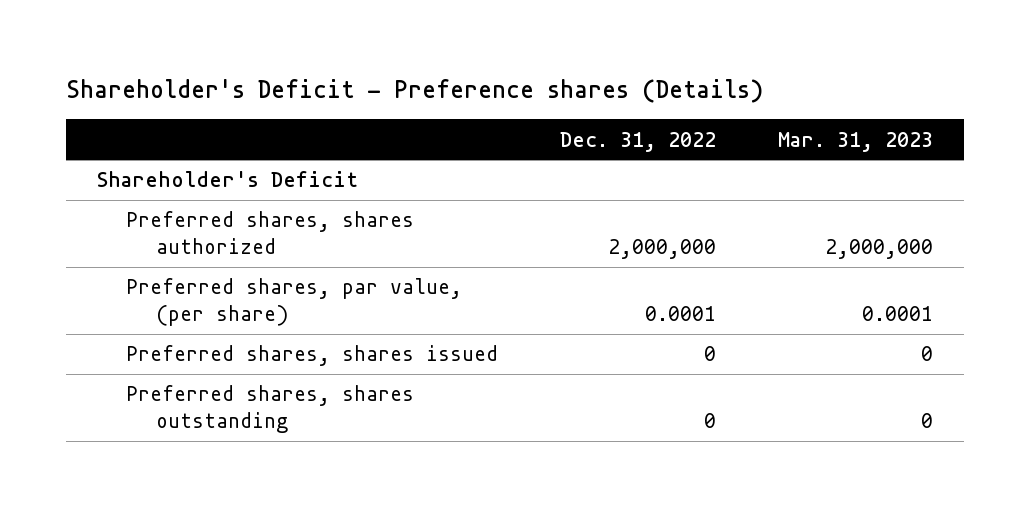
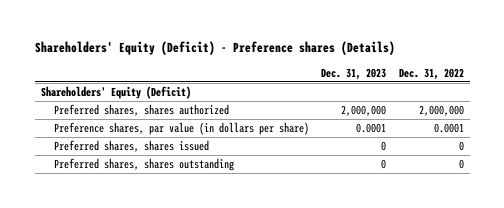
[65,79,763,104] Shareholder's Deficit - Preference shares (Details) -> [34,41,395,56] Shareholders' Equity (Deficit) - Preference shares (Details)
[777,131,933,152] Mar. 31, 2023 -> none
none -> [321,67,387,80] Dec. 31, 2023
[96,171,358,188] Shareholder's Deficit -> [40,85,191,99] Shareholders' Equity (Deficit)
[126,278,463,327] Preferred shares, par value, (per share) -> [54,121,310,135] Preference shares, par value (in dollars per share)

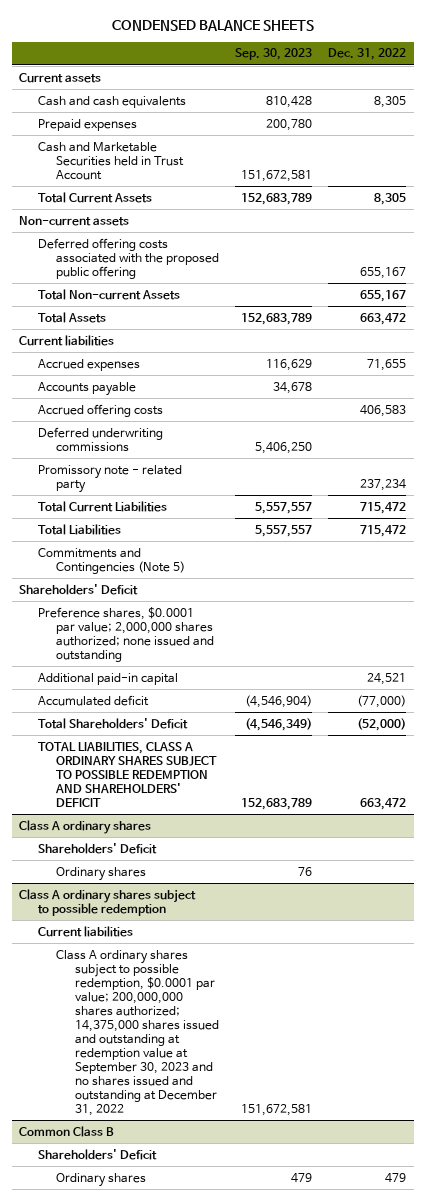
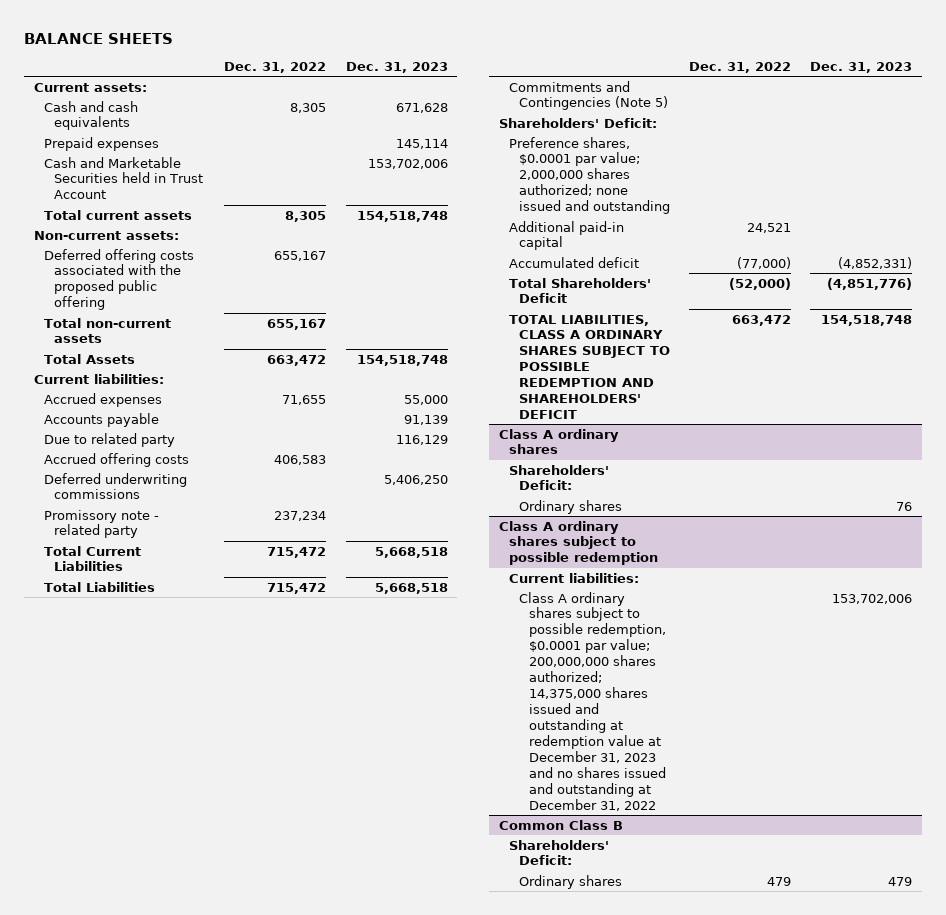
[111,19,314,31] CONDENSED BALANCE SHEETS -> [24,32,174,44] BALANCE SHEETS
[235,48,313,61] Sep. 30, 2023 -> none
none -> [345,61,448,73] Dec. 31, 2023
[19,72,102,83] Current assets -> [33,82,147,92] Current assets:
[37,191,152,203] Total Current Assets -> [43,209,192,220] Total current assets
[19,215,130,226] Non-current assets -> [33,230,179,240] Non-current assets:
[37,288,180,300] Total Non-current Assets -> [43,317,171,344] Total non-current assets
[19,334,115,346] Current liabilities -> [33,373,164,384] Current liabilities:
none -> [43,432,175,447] Due to related party
[19,583,139,595] Shareholders' Deficit -> [498,117,657,128] Shareholders' Deficit:
[37,842,157,854] Shareholders' Deficit -> [508,464,609,491] Shareholders' Deficit:
[37,925,133,937] Current liabilities -> [508,572,639,583] Current liabilities:
[56,949,219,1117] Class A ordinary shares subject to possible redemption, $0.0001 par value; 200,000,000 shares authorized; 14,375,000 shares issued and outstanding at redemption value at September 30, 2023 and no shares issued and outstanding at December 31, 2022 -> [518,591,666,811] Class A ordinary shares subject to possible redemption, $0.0001 par value; 200,000,000 shares authorized; 14,375,000 shares issued and outstanding at redemption value at December 31, 2023 and no shares issued and outstanding at December 31, 2022
[37,1148,157,1160] Shareholders' Deficit -> [508,839,609,866] Shareholders' Deficit:

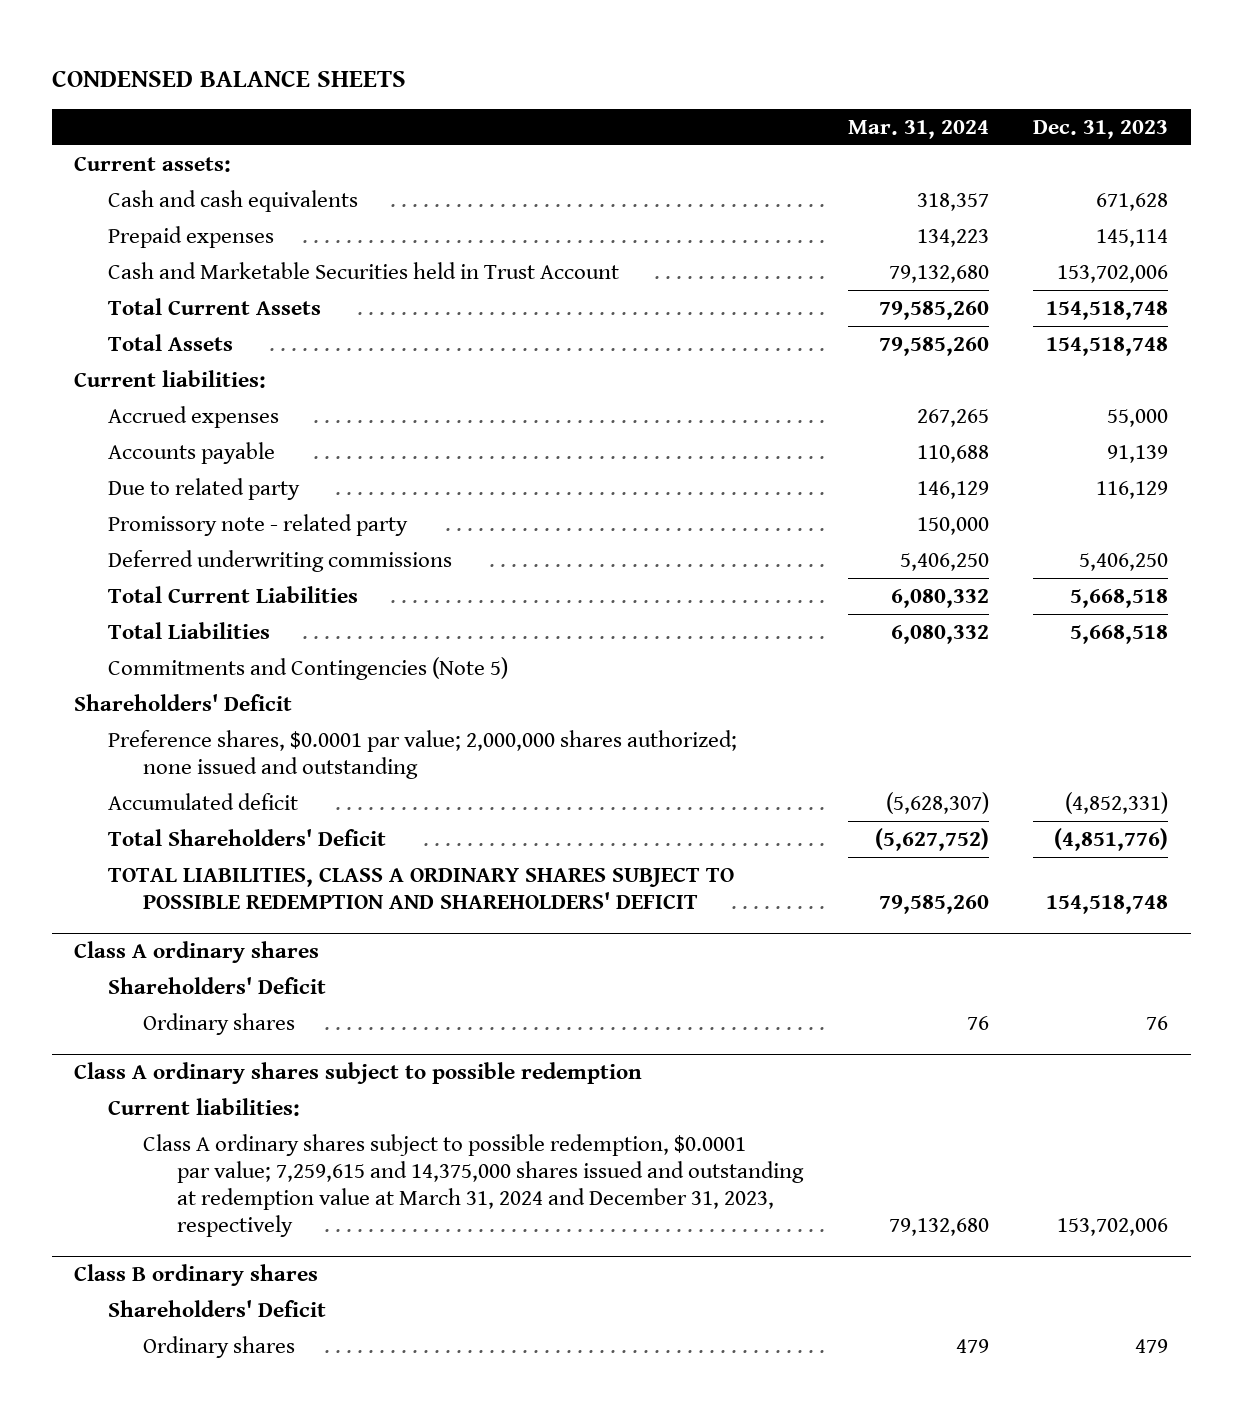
[24,32,174,44] BALANCE SHEETS -> [51,69,406,87] CONDENSED BALANCE SHEETS
[224,61,327,73] Dec. 31, 2022 -> none
none -> [847,119,989,139] Mar. 31, 2024
[33,230,179,240] Non-current assets: -> none
[43,248,194,311] Deferred offering costs associated with the proposed public offering -> none
[43,317,171,344] Total non-current assets -> none
[43,209,192,220] Total current assets -> [108,297,322,315] Total Current Assets
[43,452,189,467] Accrued offering costs -> none
[43,472,187,500] Deferred underwriting commissions -> [108,549,453,572] Deferred underwriting commissions
[498,117,657,128] Shareholders' Deficit: -> [74,693,293,711] Shareholders' Deficit
[508,220,624,251] Additional paid-in capital -> none
[508,464,609,491] Shareholders' Deficit: -> [108,976,327,994] Shareholders' Deficit
[518,591,666,811] Class A ordinary shares subject to possible redemption, $0.0001 par value; 200,000,000 shares authorized; 14,375,000 shares issued and outstanding at redemption value at December 31, 2023 and no shares issued and outstanding at December 31, 2022 -> [142,1133,804,1237] Class A ordinary shares subject to possible redemption, $0.0001 par value; 7,259,615 and 14,375,000 shares issued and outstanding at redemption value at March 31, 2024 and December 31, 2023, respectively
[498,819,623,830] Common Class B -> [74,1264,319,1287] Class B ordinary shares
[508,839,609,866] Shareholders' Deficit: -> [108,1299,327,1317] Shareholders' Deficit

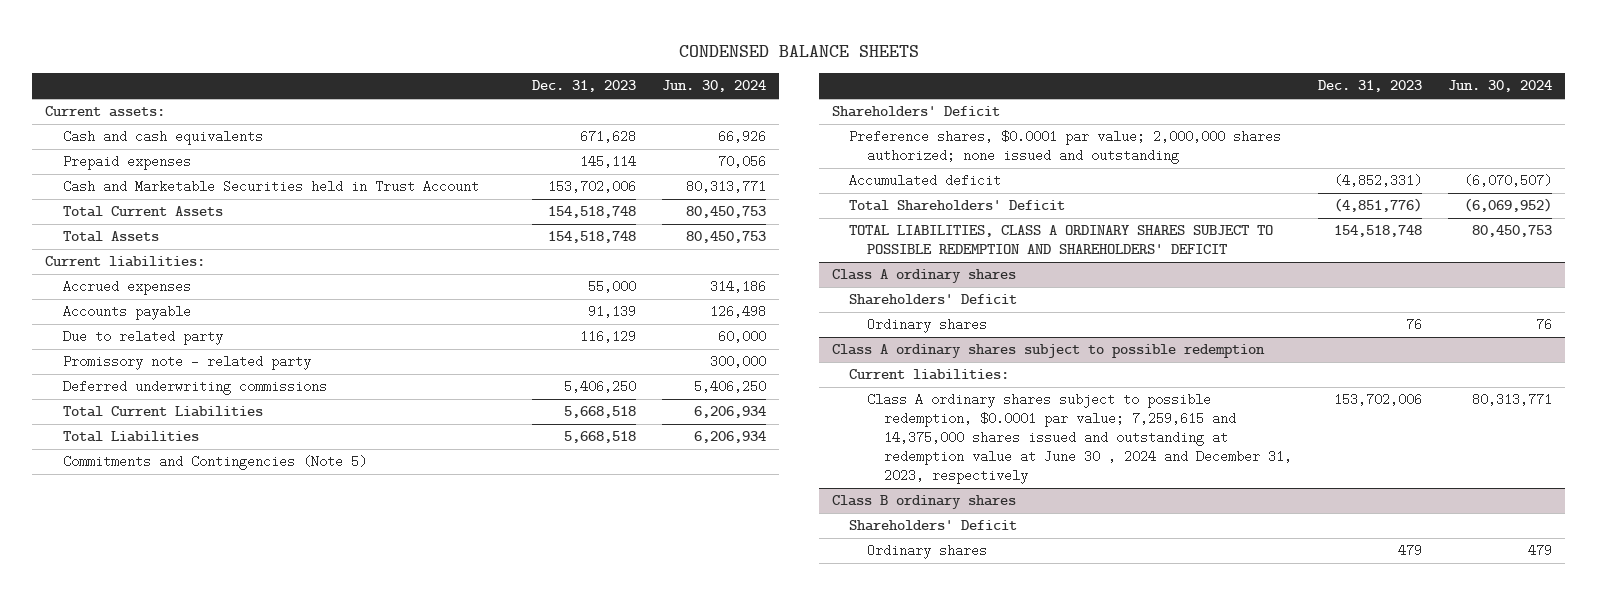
[847,119,989,139] Mar. 31, 2024 -> none
none -> [661,80,766,93] Jun. 30, 2024
[142,1133,804,1237] Class A ordinary shares subject to possible redemption, $0.0001 par value; 7,259,615 and 14,375,000 shares issued and outstanding at redemption value at March 31, 2024 and December 31, 2023, respectively -> [866,393,1293,484] Class A ordinary shares subject to possible redemption, $0.0001 par value; 7,259,615 and 14,375,000 shares issued and outstanding at redemption value at June 30 , 2024 and December 31, 2023, respectively

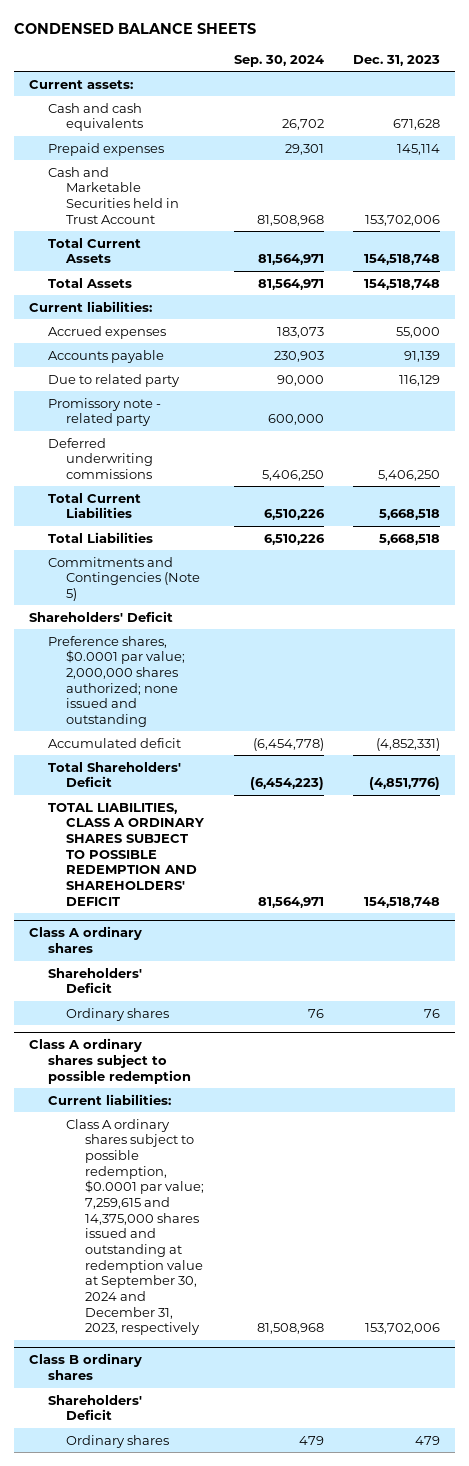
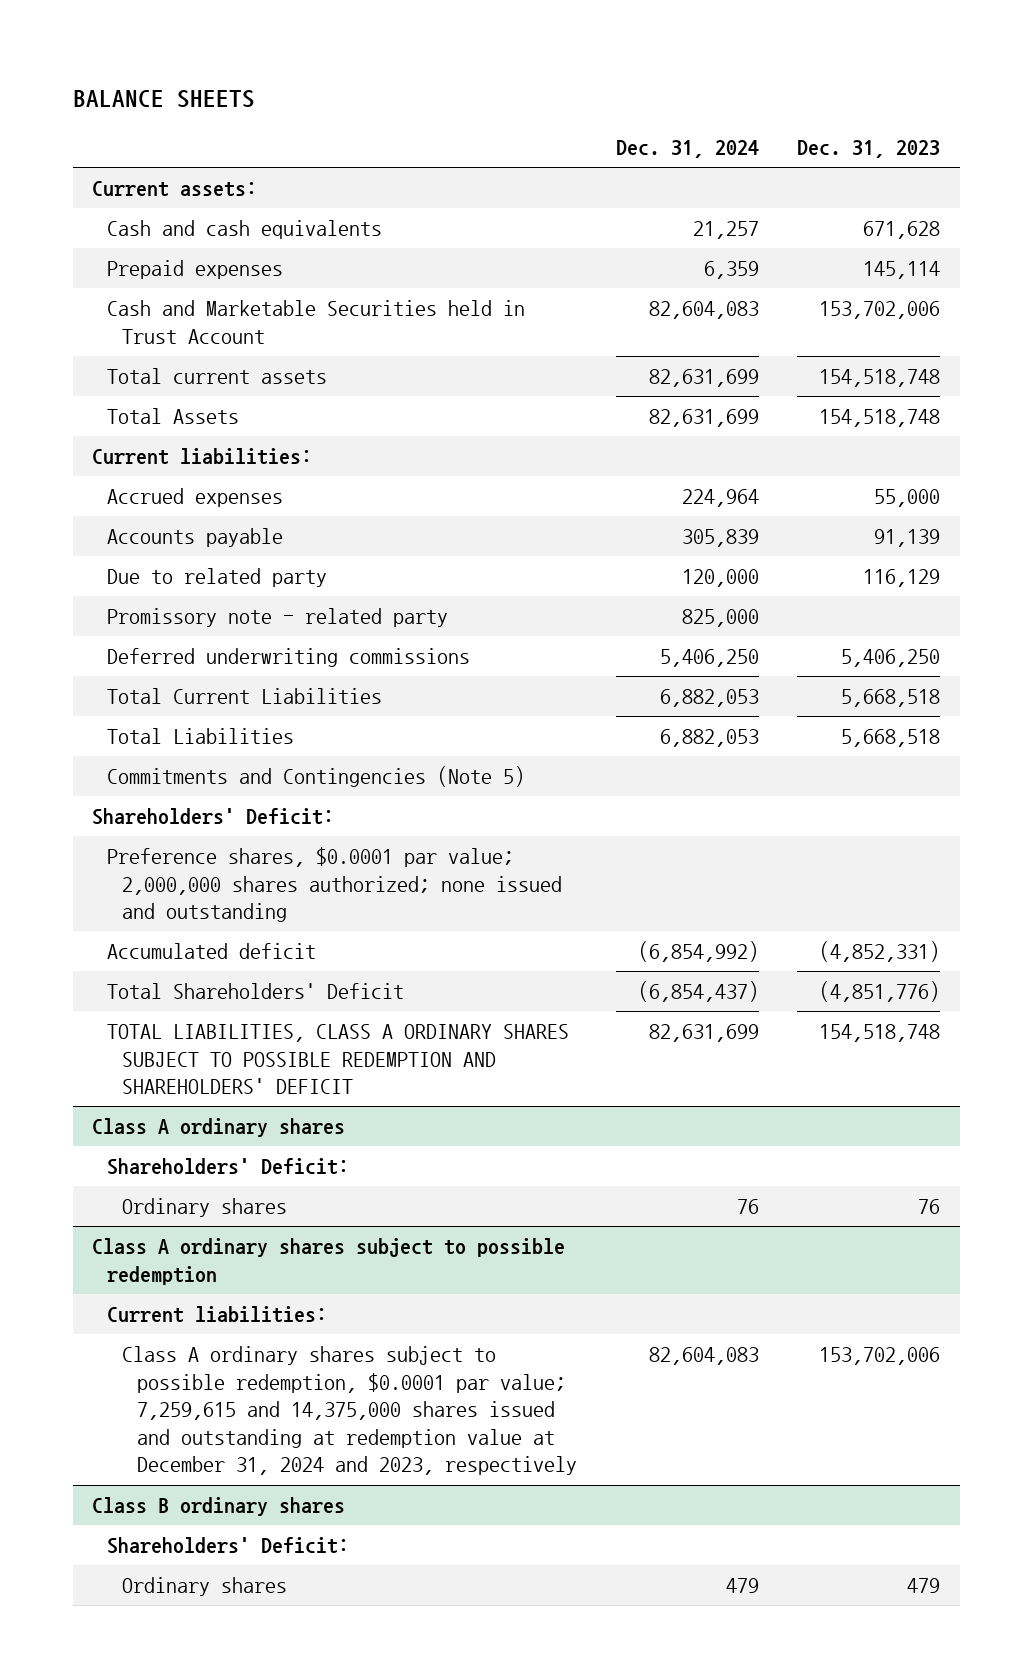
[14,23,257,35] CONDENSED BALANCE SHEETS -> [72,89,255,108] BALANCE SHEETS
[233,54,324,67] Sep. 30, 2024 -> none
none -> [615,140,759,159] Dec. 31, 2024
[47,237,141,264] Total Current Assets -> [107,367,328,384] Total current assets
[29,610,174,622] Shareholders' Deficit -> [91,807,334,825] Shareholders' Deficit:
[47,967,142,994] Shareholders' Deficit -> [107,1157,350,1175] Shareholders' Deficit:
[66,1118,204,1336] Class A ordinary shares subject to possible redemption, $0.0001 par value; 7,259,615 and 14,375,000 shares issued and outstanding at redemption value at September 30, 2024 and December 31, 2023, respectively -> [122,1345,578,1476] Class A ordinary shares subject to possible redemption, $0.0001 par value; 7,259,615 and 14,375,000 shares issued and outstanding at redemption value at December 31, 2024 and 2023, respectively
[47,1394,142,1421] Shareholders' Deficit -> [107,1536,350,1554] Shareholders' Deficit:

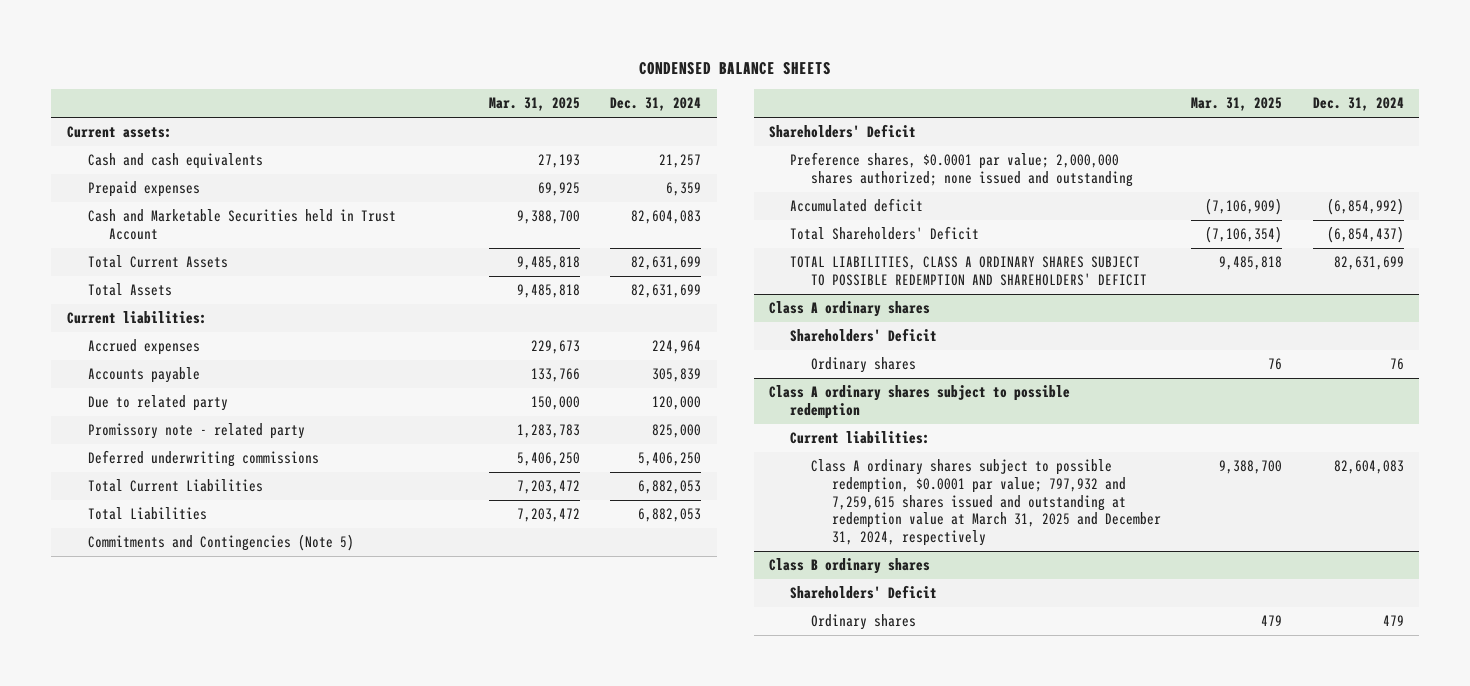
[72,89,255,108] BALANCE SHEETS -> [639,62,832,76] CONDENSED BALANCE SHEETS
[797,140,941,159] Dec. 31, 2023 -> none
none -> [489,97,581,112] Mar. 31, 2025
[107,367,328,384] Total current assets -> [87,255,228,269] Total Current Assets
[91,807,334,825] Shareholders' Deficit: -> [768,124,916,139] Shareholders' Deficit
[107,1157,350,1175] Shareholders' Deficit: -> [789,328,937,343] Shareholders' Deficit
[122,1345,578,1476] Class A ordinary shares subject to possible redemption, $0.0001 par value; 7,259,615 and 14,375,000 shares issued and outstanding at redemption value at December 31, 2024 and 2023, respectively -> [810,459,1161,546] Class A ordinary shares subject to possible redemption, $0.0001 par value; 797,932 and 7,259,615 shares issued and outstanding at redemption value at March 31, 2025 and December 31, 2024, respectively
[107,1536,350,1554] Shareholders' Deficit: -> [789,585,937,600] Shareholders' Deficit

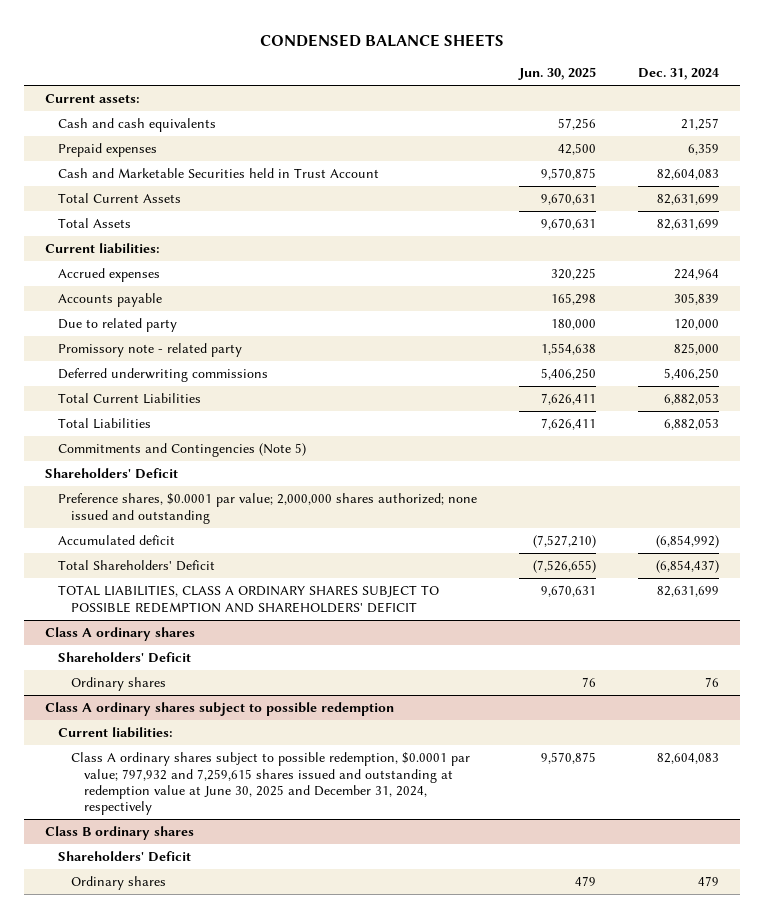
[489,97,581,112] Mar. 31, 2025 -> none
none -> [517,67,596,81] Jun. 30, 2025
[810,459,1161,546] Class A ordinary shares subject to possible redemption, $0.0001 par value; 797,932 and 7,259,615 shares issued and outstanding at redemption value at March 31, 2025 and December 31, 2024, respectively -> [71,752,471,816] Class A ordinary shares subject to possible redemption, $0.0001 par value; 797,932 and 7,259,615 shares issued and outstanding at redemption value at June 30, 2025 and December 31, 2024, respectively

